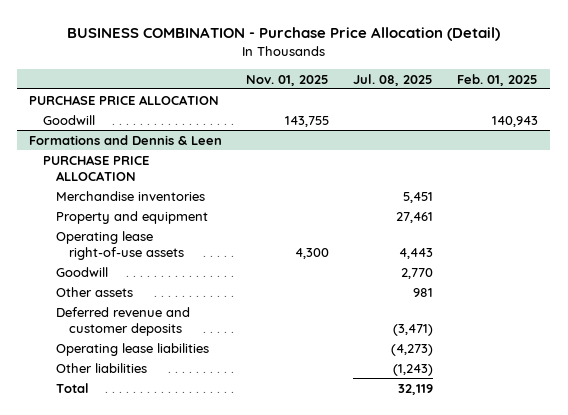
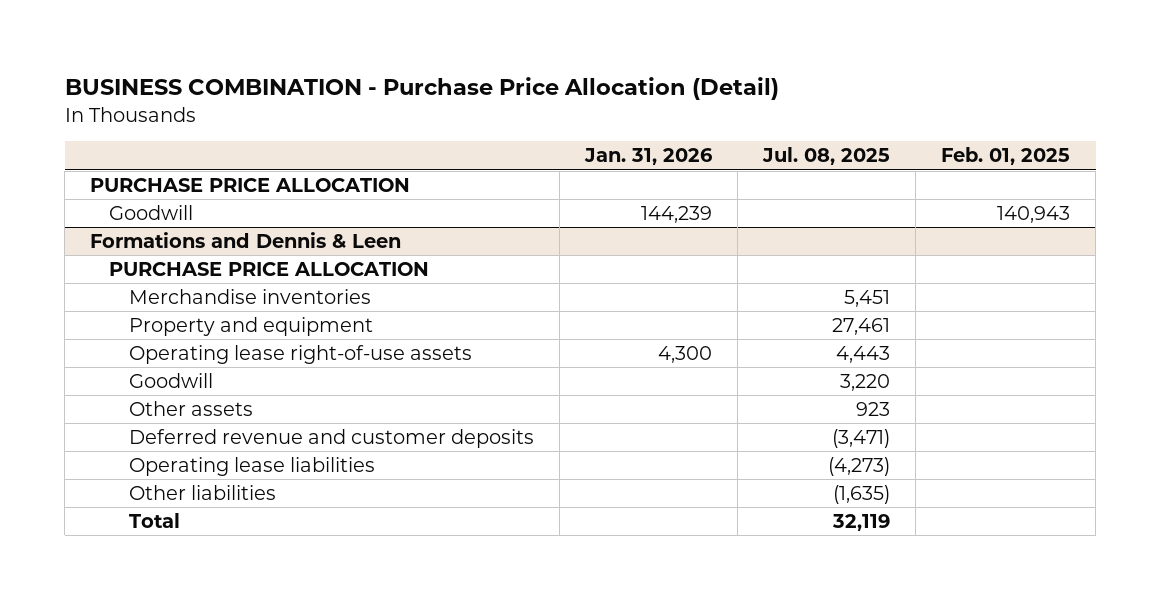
[246,74,330,86] Nov. 01, 2025 -> none
none -> [583,148,713,166] Jan. 31, 2026
[401,267,434,279] 2,770 -> [840,374,891,392] 3,220
[413,287,434,297] 981 -> [856,402,891,417] 923
[393,363,434,376] (1,243) -> [833,485,891,505] (1,635)

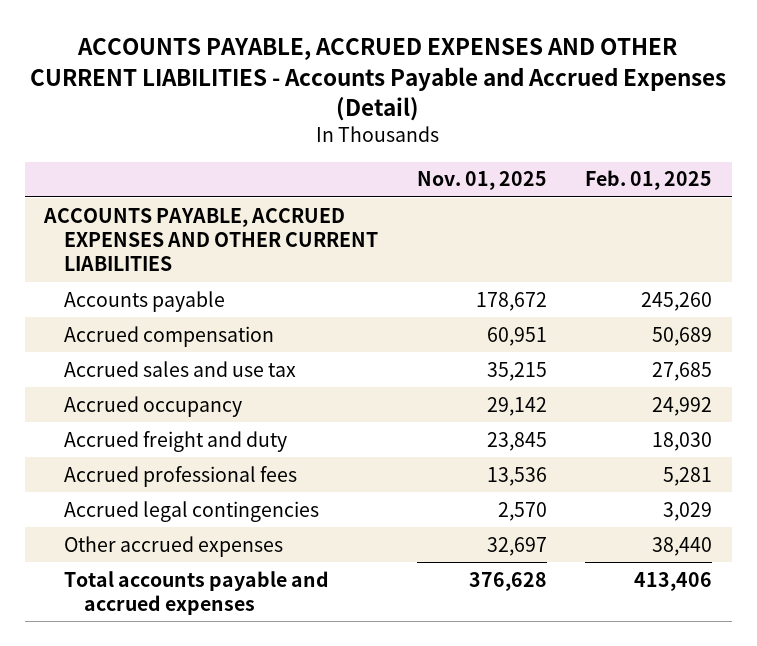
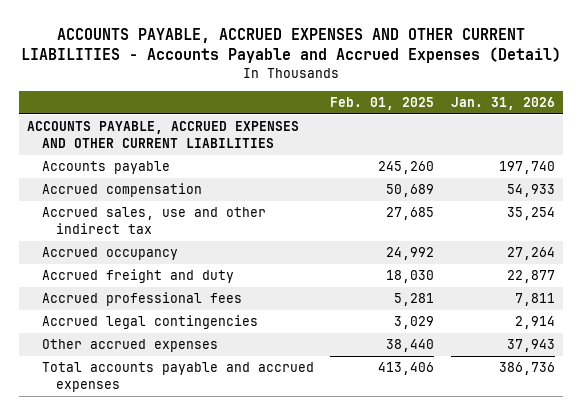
[416,171,547,191] Nov. 01, 2025 -> none
none -> [451,97,556,111] Jan. 31, 2026
[64,360,297,377] Accrued sales and use tax -> [41,207,266,235] Accrued sales, use and other indirect tax

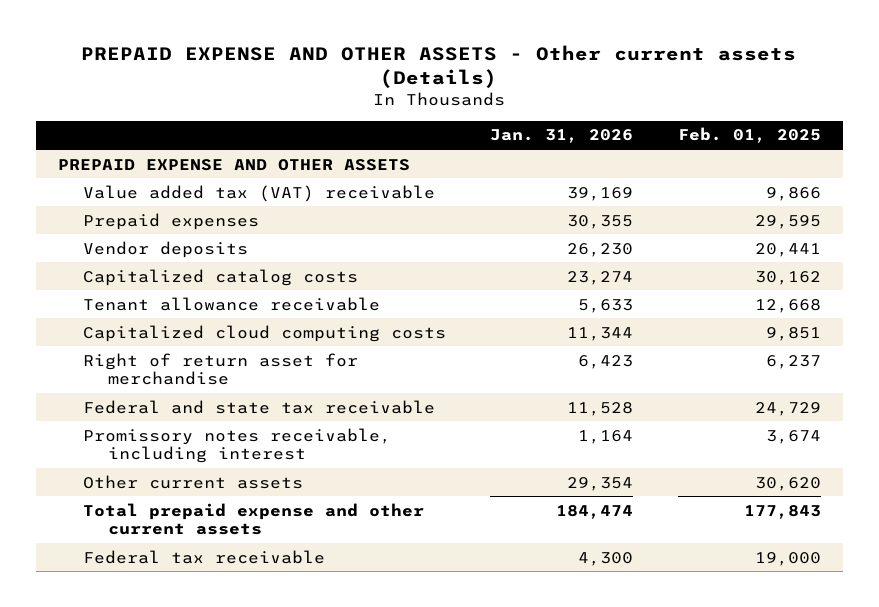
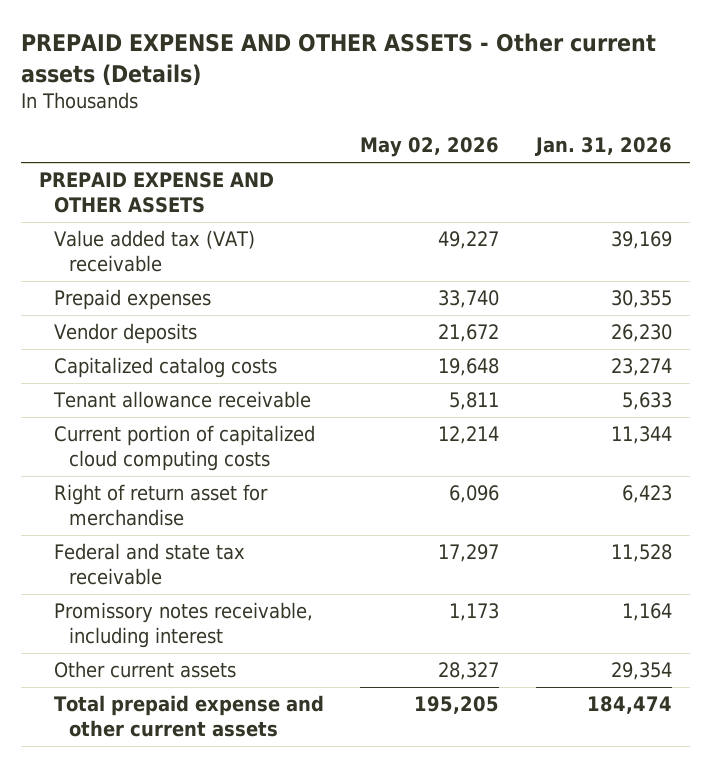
[677,127,821,144] Feb. 01, 2025 -> none
none -> [360,137,500,158] May 02, 2026
[82,324,446,342] Capitalized cloud computing costs -> [54,425,316,471] Current portion of capitalized cloud computing costs
[82,549,325,564] Federal tax receivable -> none

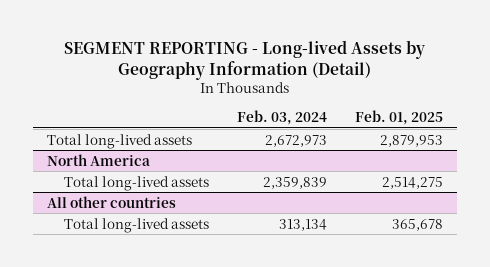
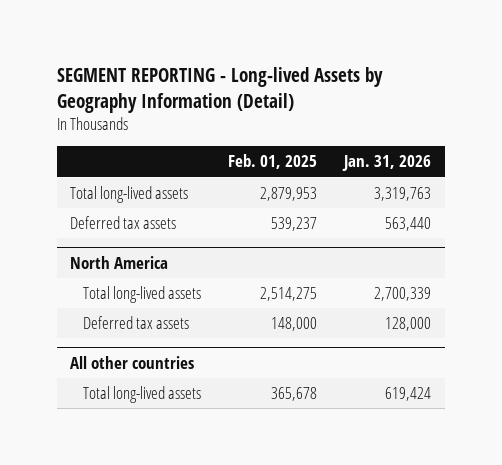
[236,110,327,126] Feb. 03, 2024 -> none
none -> [342,155,432,172] Jan. 31, 2026
none -> [70,215,177,229] Deferred tax assets
none -> [82,315,189,329] Deferred tax assets

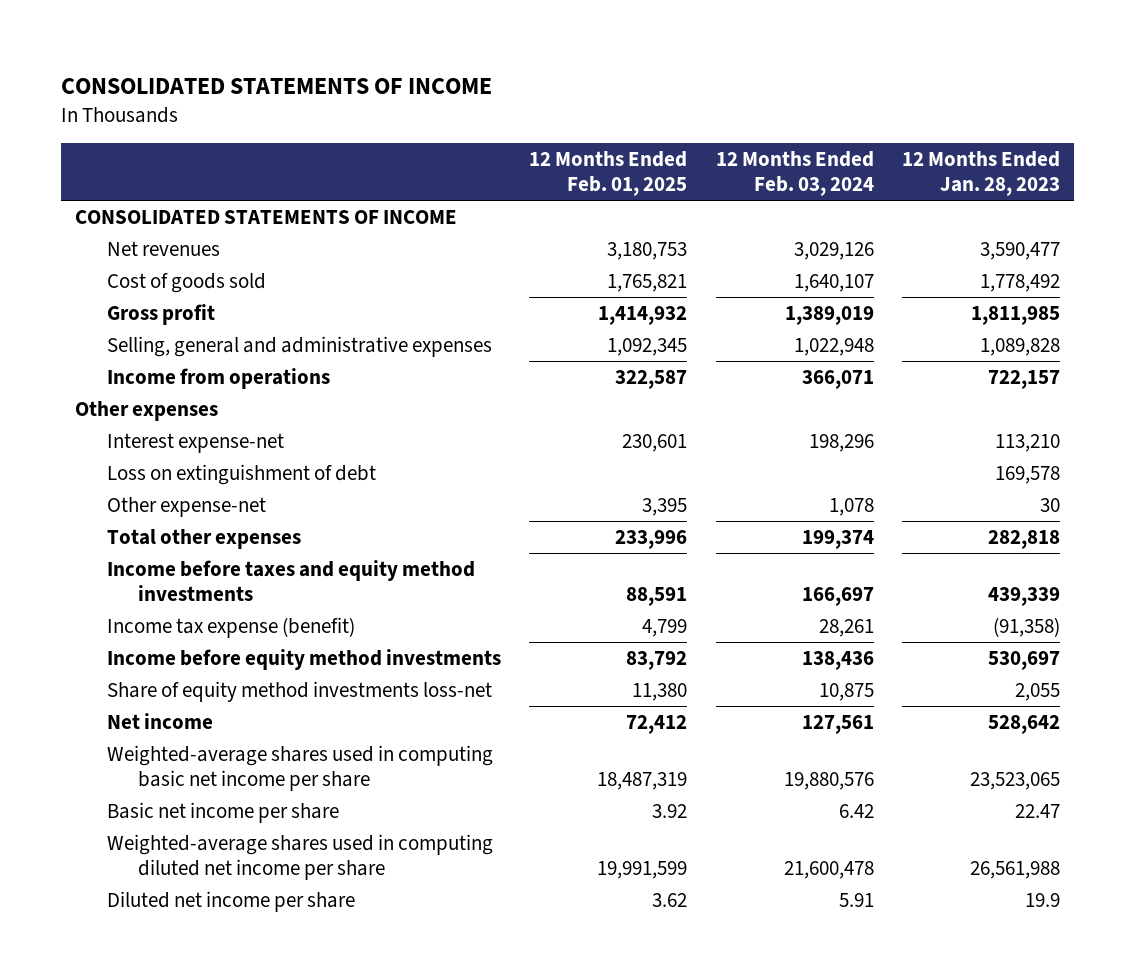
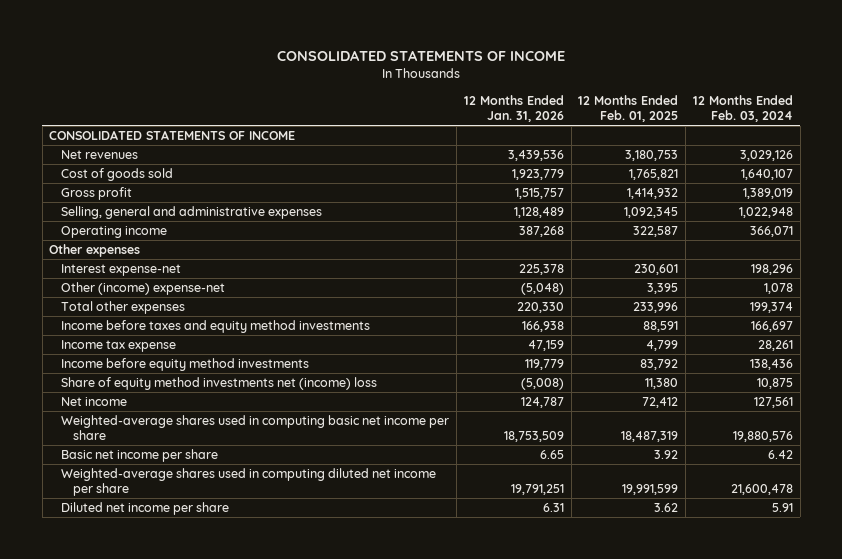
[902,150,1061,196] 12 Months Ended Jan. 28, 2023 -> none
none -> [463,94,564,123] 12 Months Ended Jan. 31, 2026
[106,368,330,390] Income from operations -> [61,226,168,239] Operating income
[106,464,376,486] Loss on extinguishment of debt -> none
[106,497,266,518] Other expense-net -> [61,282,226,296] Other (income) expense-net
[106,617,355,639] Income tax expense (benefit) -> [61,340,177,353] Income tax expense
[106,681,492,703] Share of equity method investments loss-net -> [61,377,378,391] Share of equity method investments net (income) loss

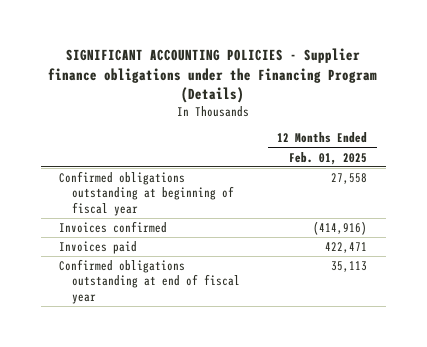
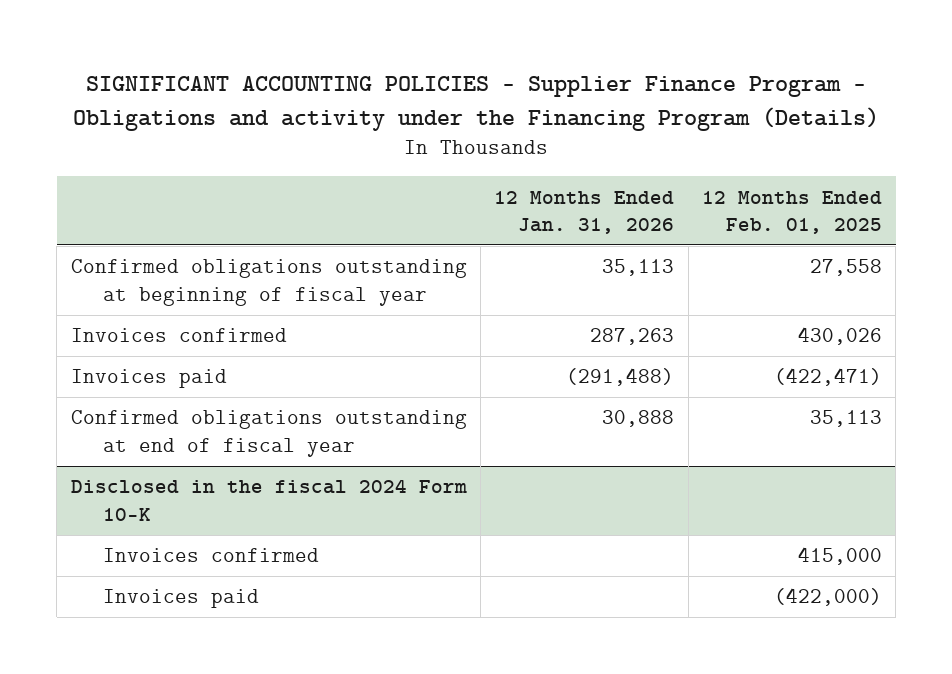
[48,48,378,104] SIGNIFICANT ACCOUNTING POLICIES - Supplier finance obligations under the Financing Program (Details) -> [73,75,880,131] SIGNIFICANT ACCOUNTING POLICIES - Supplier Finance Program - Obligations and activity under the Financing Program (Details)
none -> [494,190,675,234] 12 Months Ended Jan. 31, 2026
[313,220,368,235] (414,916) -> [797,327,882,346] 430,026
[325,241,368,253] 422,471 -> [773,368,882,387] (422,471)
none -> [70,479,467,521] Disclosed in the fiscal 2024 Form 10-K
none -> [102,548,319,563] Invoices confirmed
none -> [102,589,259,609] Invoices paid

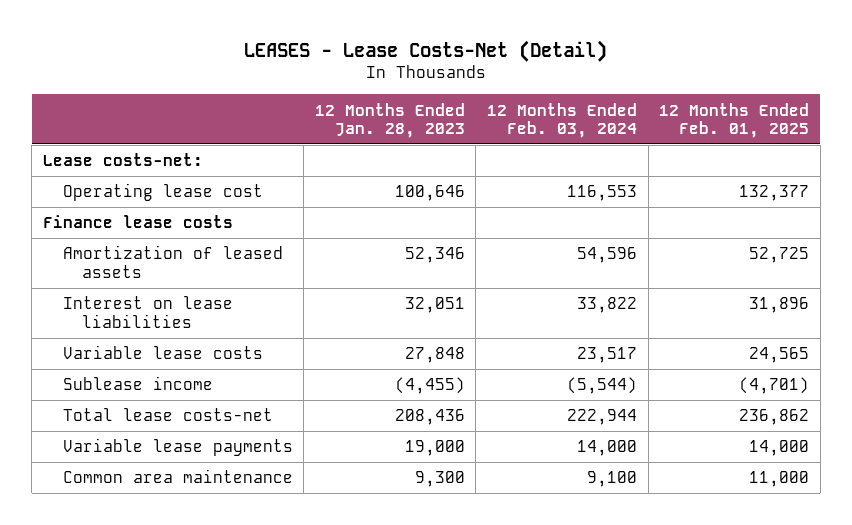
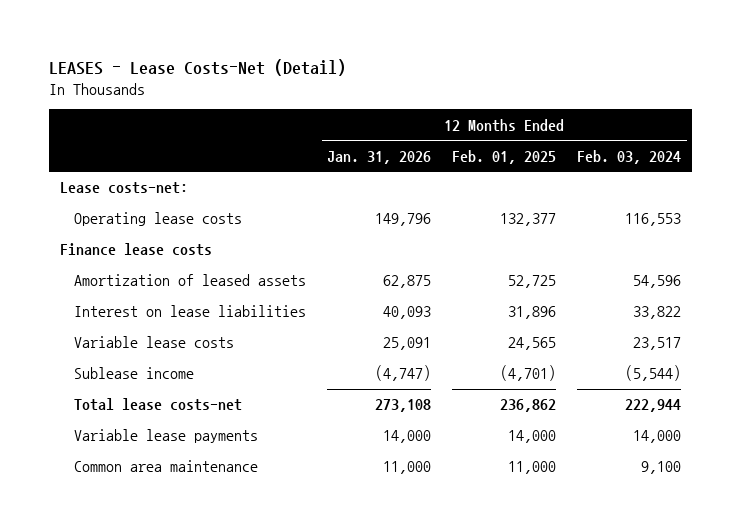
[314,102,465,139] 12 Months Ended Jan. 28, 2023 -> none
none -> [326,150,431,164] Jan. 31, 2026
[62,183,263,202] Operating lease cost -> [73,212,242,227] Operating lease costs

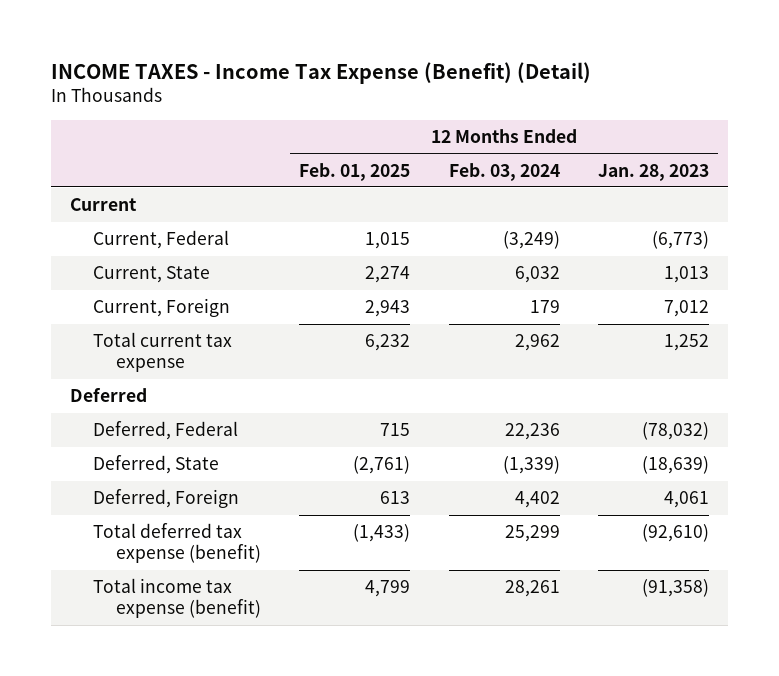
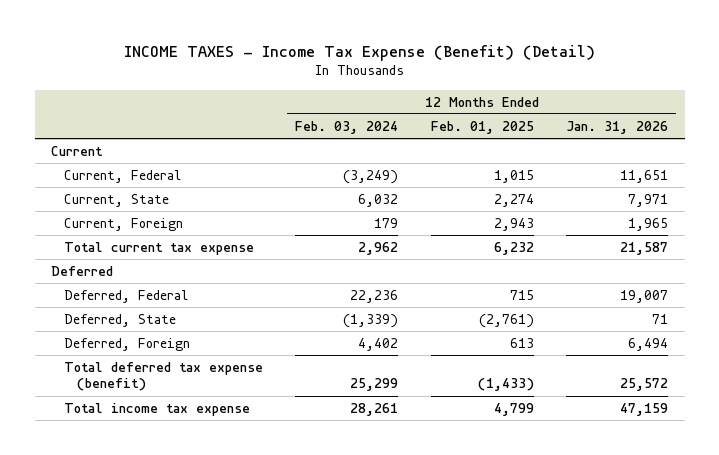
[597,163,709,181] Jan. 28, 2023 -> none
none -> [566,120,669,134] Jan. 31, 2026
[93,578,262,619] Total income tax expense (benefit) -> [63,403,250,417] Total income tax expense

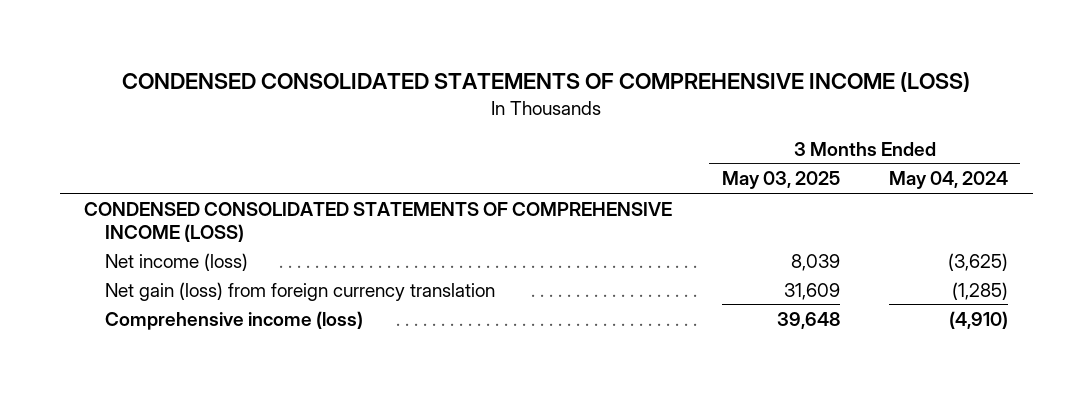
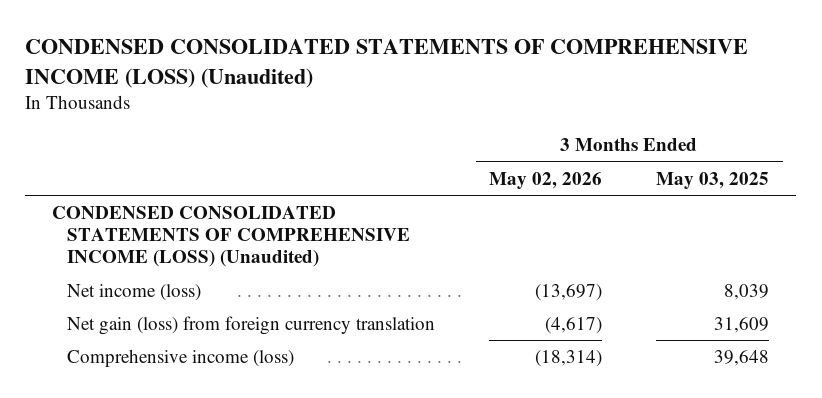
[122,72,971,93] CONDENSED CONSOLIDATED STATEMENTS OF COMPREHENSIVE INCOME (LOSS) -> [25,39,749,88] CONDENSED CONSOLIDATED STATEMENTS OF COMPREHENSIVE INCOME (LOSS) (Unaudited)
[889,171,1009,190] May 04, 2024 -> none
none -> [489,171,603,189] May 02, 2026
[84,201,673,242] CONDENSED CONSOLIDATED STATEMENTS OF COMPREHENSIVE INCOME (LOSS) -> [52,205,411,268] CONDENSED CONSOLIDATED STATEMENTS OF COMPREHENSIVE INCOME (LOSS) (Unaudited)

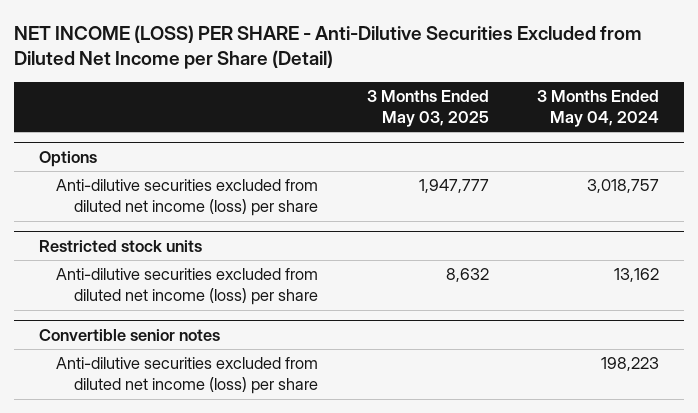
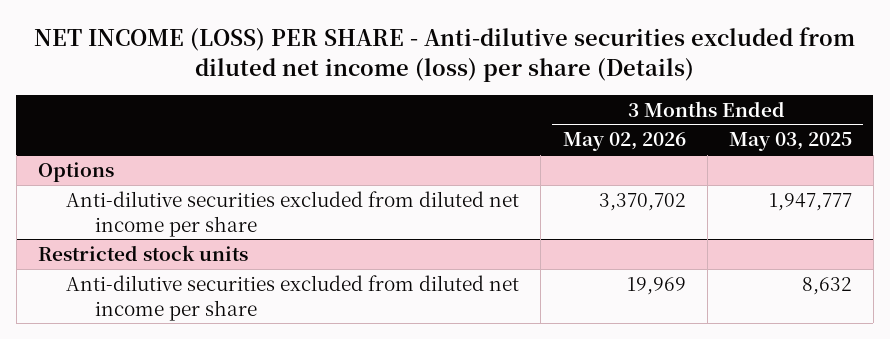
[14,24,643,70] NET INCOME (LOSS) PER SHARE - Anti-Dilutive Securities Excluded from Diluted Net Income per Share (Detail) -> [33,26,855,82] NET INCOME (LOSS) PER SHARE - Anti-dilutive securities excluded from diluted net income (loss) per share (Details)
[537,89,660,128] 3 Months Ended May 04, 2024 -> none
none -> [562,132,686,152] May 02, 2026
[56,179,319,217] Anti-dilutive securities excluded from diluted net income (loss) per share -> [66,190,520,237] Anti-dilutive securities excluded from diluted net income per share
[38,328,220,341] Convertible senior notes -> none
[56,357,319,395] Anti-dilutive securities excluded from diluted net income (loss) per share -> none
[56,268,319,306] Anti-dilutive securities excluded from diluted net income (loss) per share -> [66,274,520,321] Anti-dilutive securities excluded from diluted net income per share

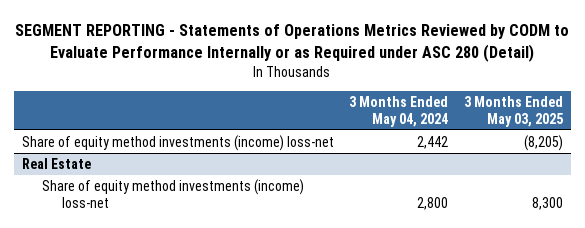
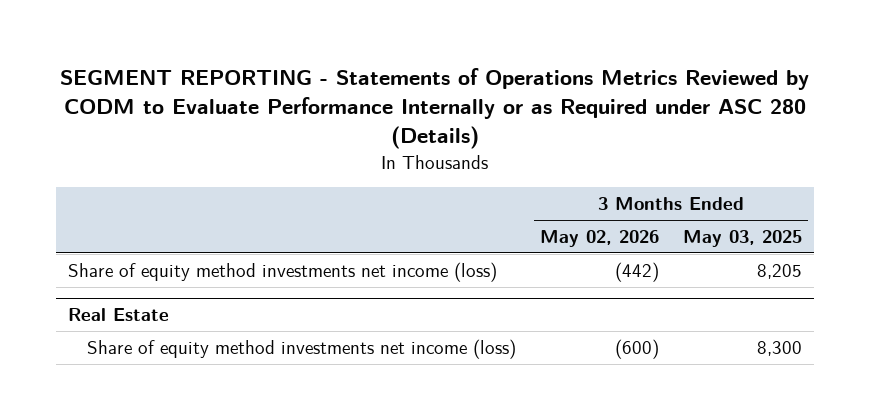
[15,23,570,62] SEGMENT REPORTING - Statements of Operations Metrics Reviewed by CODM to Evaluate Performance Internally or as Required under ASC 280 (Detail) -> [59,67,809,150] SEGMENT REPORTING - Statements of Operations Metrics Reviewed by CODM to Evaluate Performance Internally or as Required under ASC 280 (Details)
[349,95,449,128] 3 Months Ended May 04, 2024 -> none
none -> [539,230,659,248] May 02, 2026
[21,134,334,151] Share of equity method investments (income) loss-net -> [67,261,497,282] Share of equity method investments net income (loss)
[524,134,564,151] (8,205) -> [756,263,802,279] 8,205
[41,178,304,209] Share of equity method investments (income) loss-net -> [87,338,517,359] Share of equity method investments net income (loss)

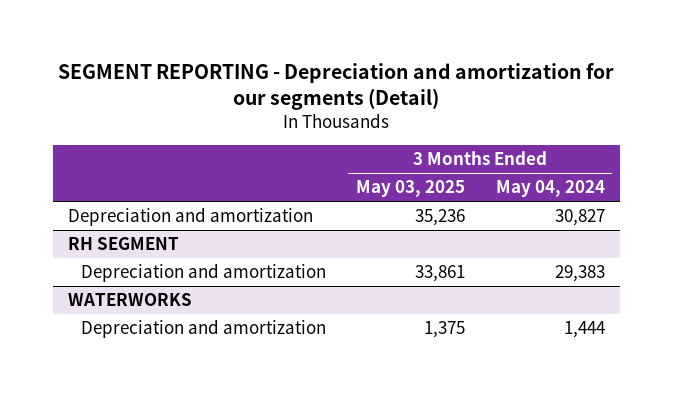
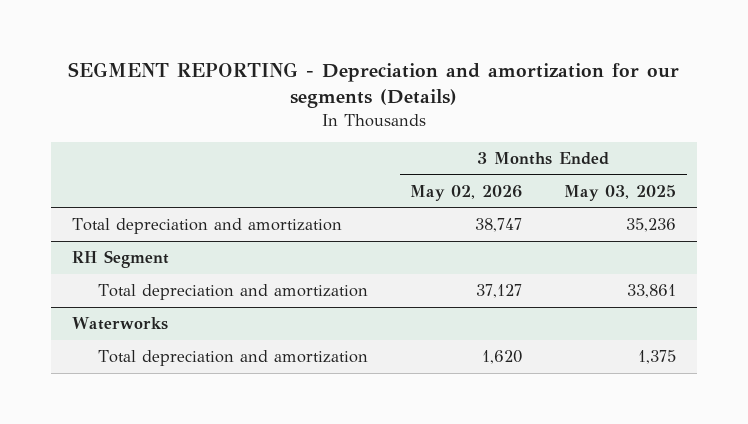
[58,63,615,111] SEGMENT REPORTING - Depreciation and amortization for our segments (Detail) -> [68,61,680,108] SEGMENT REPORTING - Depreciation and amortization for our segments (Details)
[495,180,605,198] May 04, 2024 -> none
none -> [410,184,523,201] May 02, 2026
[68,207,314,227] Depreciation and amortization -> [72,218,343,235] Total depreciation and amortization
[68,237,180,251] RH SEGMENT -> [72,250,170,269] RH Segment
[80,263,326,283] Depreciation and amortization -> [98,284,369,301] Total depreciation and amortization
[68,293,193,307] WATERWORKS -> [72,317,169,331] Waterworks
[80,319,326,339] Depreciation and amortization -> [98,350,369,367] Total depreciation and amortization

